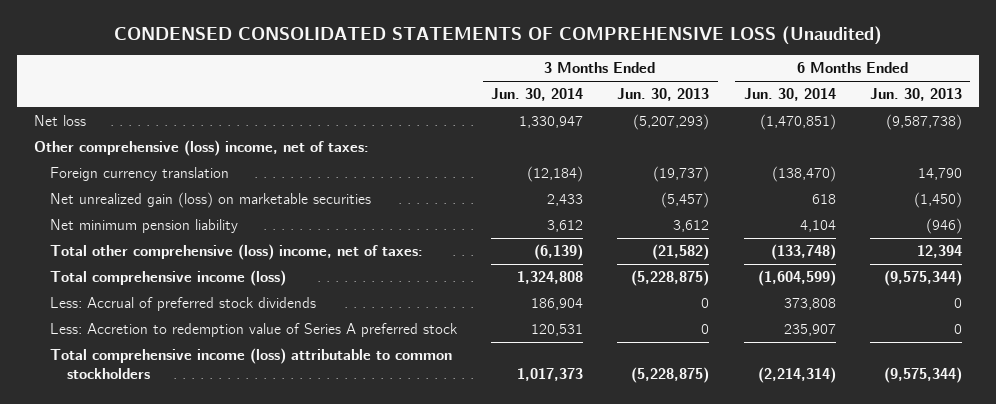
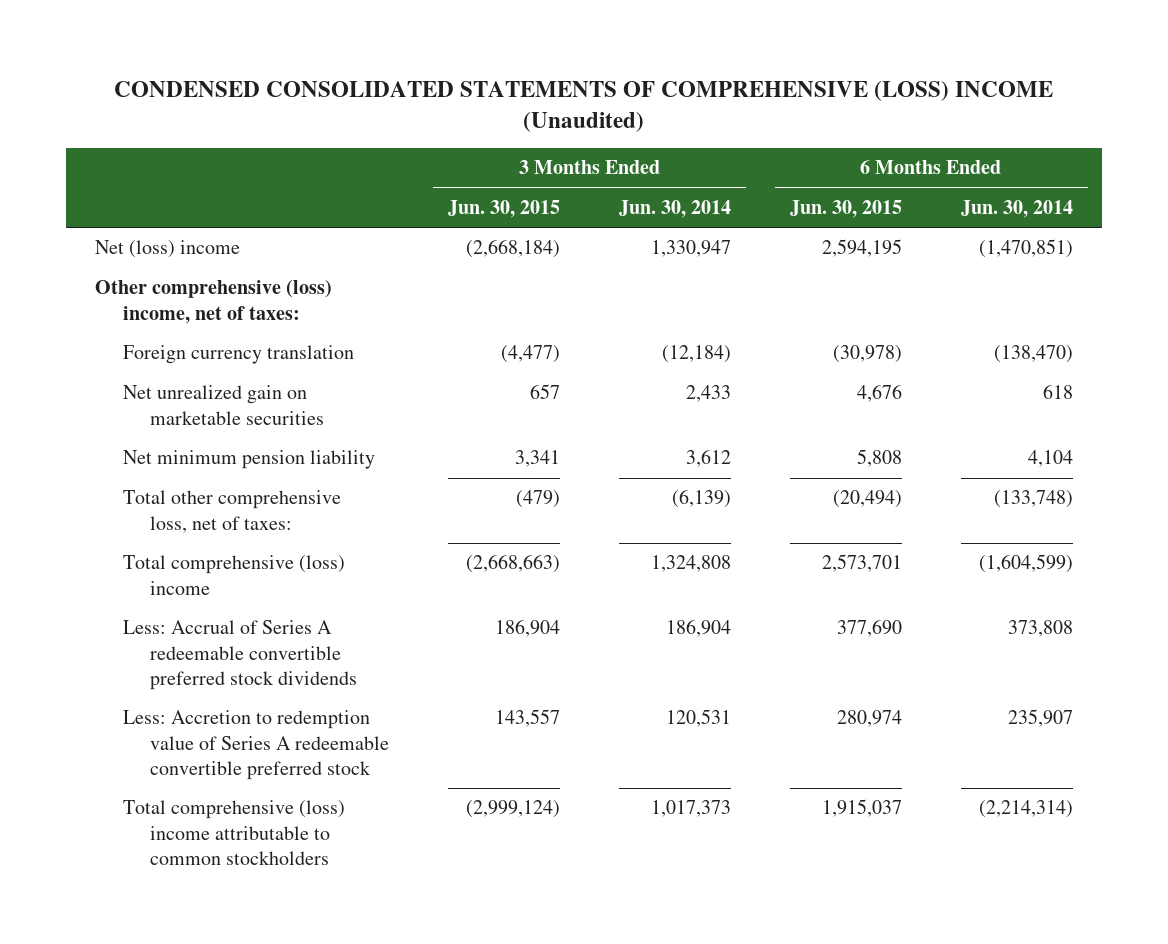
[113,26,882,46] CONDENSED CONSOLIDATED STATEMENTS OF COMPREHENSIVE LOSS (Unaudited) -> [114,80,1054,132] CONDENSED CONSOLIDATED STATEMENTS OF COMPREHENSIVE (LOSS) INCOME (Unaudited)
[617,88,710,102] Jun. 30, 2013 -> none
[869,88,962,102] Jun. 30, 2013 -> none
none -> [448,199,561,218] Jun. 30, 2015
none -> [790,199,903,218] Jun. 30, 2015
[33,115,86,127] Net loss -> [95,240,241,259] Net (loss) income
[50,192,372,209] Net unrealized gain (loss) on marketable securities -> [122,385,325,425] Net unrealized gain on marketable securities
[50,244,424,261] Total other comprehensive (loss) income, net of taxes: -> [122,490,341,533] Total other comprehensive loss, net of taxes:
[50,270,287,287] Total comprehensive income (loss) -> [122,555,345,595] Total comprehensive (loss) income
[50,297,317,312] Less: Accrual of preferred stock dividends -> [122,620,358,690] Less: Accrual of Series A redeemable convertible preferred stock dividends
[50,323,459,338] Less: Accretion to redemption value of Series A preferred stock -> [122,710,390,780] Less: Accretion to redemption value of Series A redeemable convertible preferred stock
[50,348,453,379] Total comprehensive income (loss) attributable to common stockholders -> [122,800,345,865] Total comprehensive (loss) income attributable to common stockholders

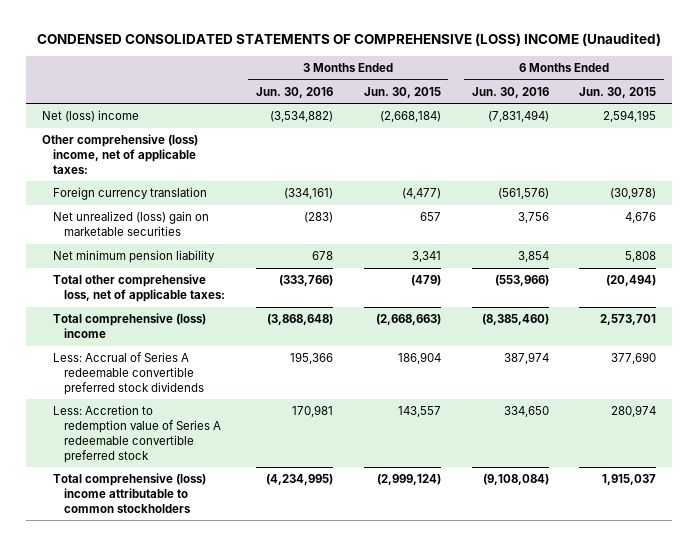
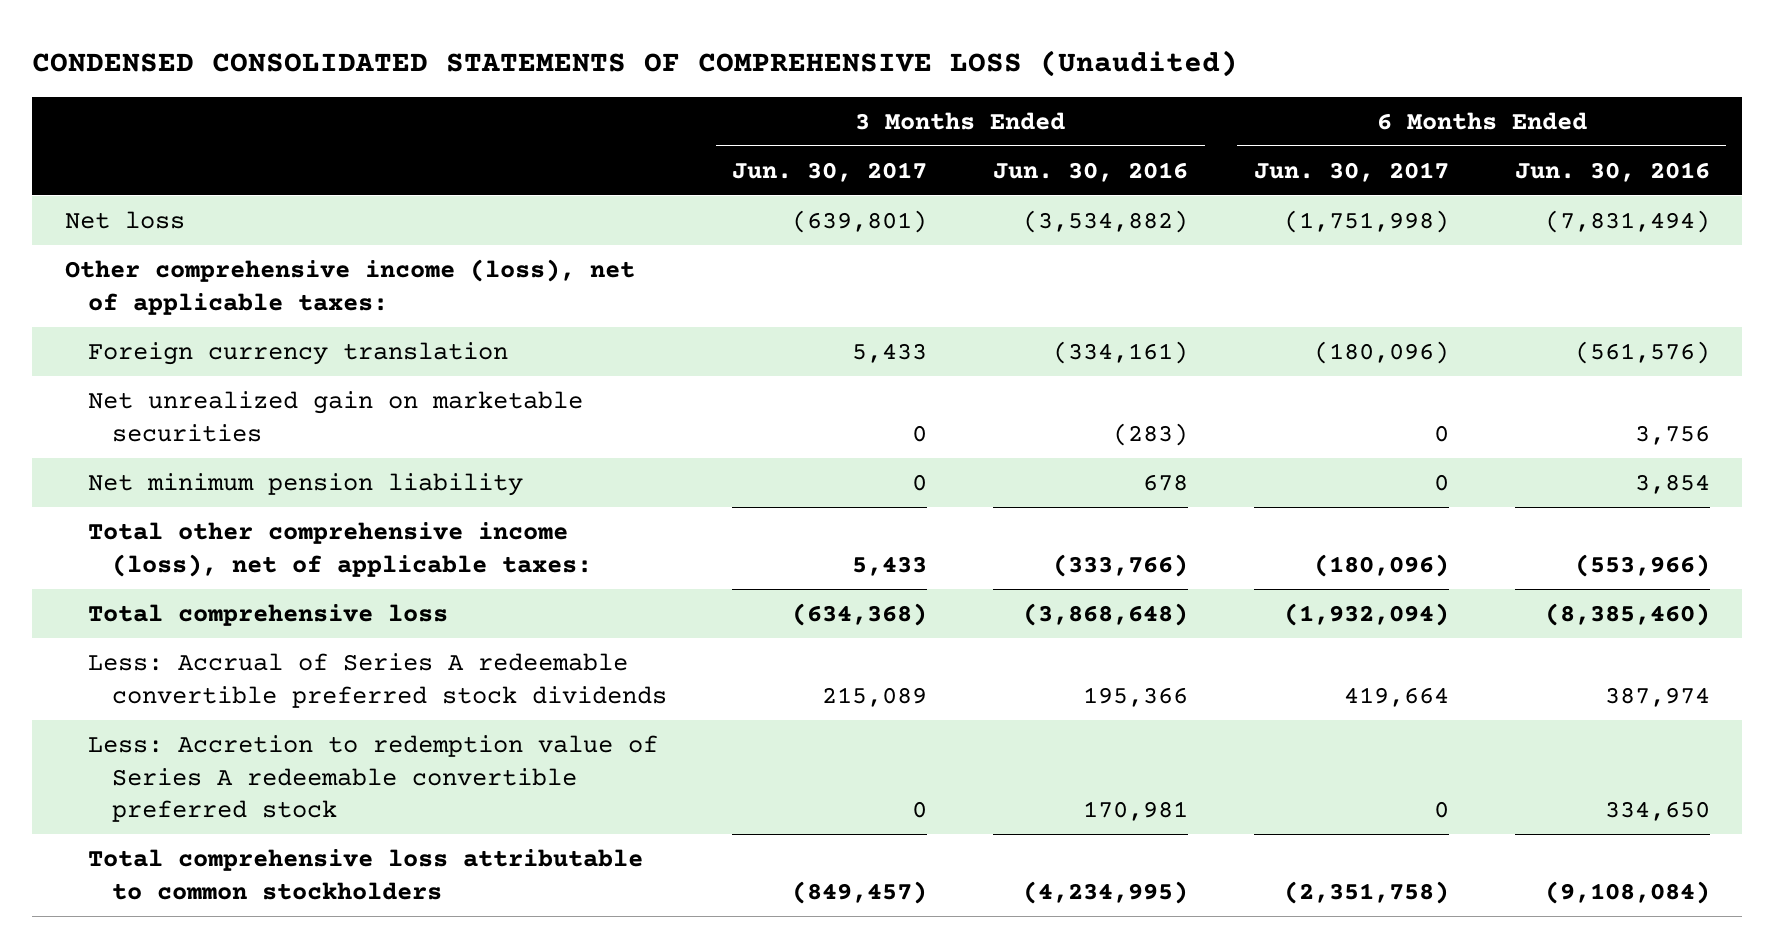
[37,33,662,47] CONDENSED CONSOLIDATED STATEMENTS OF COMPREHENSIVE (LOSS) INCOME (Unaudited) -> [31,50,1238,78] CONDENSED CONSOLIDATED STATEMENTS OF COMPREHENSIVE LOSS (Unaudited)
[363,86,441,98] Jun. 30, 2015 -> none
[579,86,657,98] Jun. 30, 2015 -> none
none -> [732,161,928,182] Jun. 30, 2017
none -> [1253,161,1449,182] Jun. 30, 2017
[41,110,139,123] Net (loss) income -> [64,210,185,229] Net loss
[41,134,198,174] Other comprehensive (loss) income, net of applicable taxes: -> [64,258,635,315] Other comprehensive income (loss), net of applicable taxes:
[52,211,209,236] Net unrealized (loss) gain on marketable securities -> [88,390,584,442] Net unrealized gain on marketable securities
[52,274,225,302] Total other comprehensive loss, net of applicable taxes: -> [88,521,592,577] Total other comprehensive income (loss), net of applicable taxes:
[52,313,206,338] Total comprehensive (loss) income -> [88,603,449,626] Total comprehensive loss
[52,473,206,513] Total comprehensive (loss) income attributable to common stockholders -> [88,848,644,900] Total comprehensive loss attributable to common stockholders

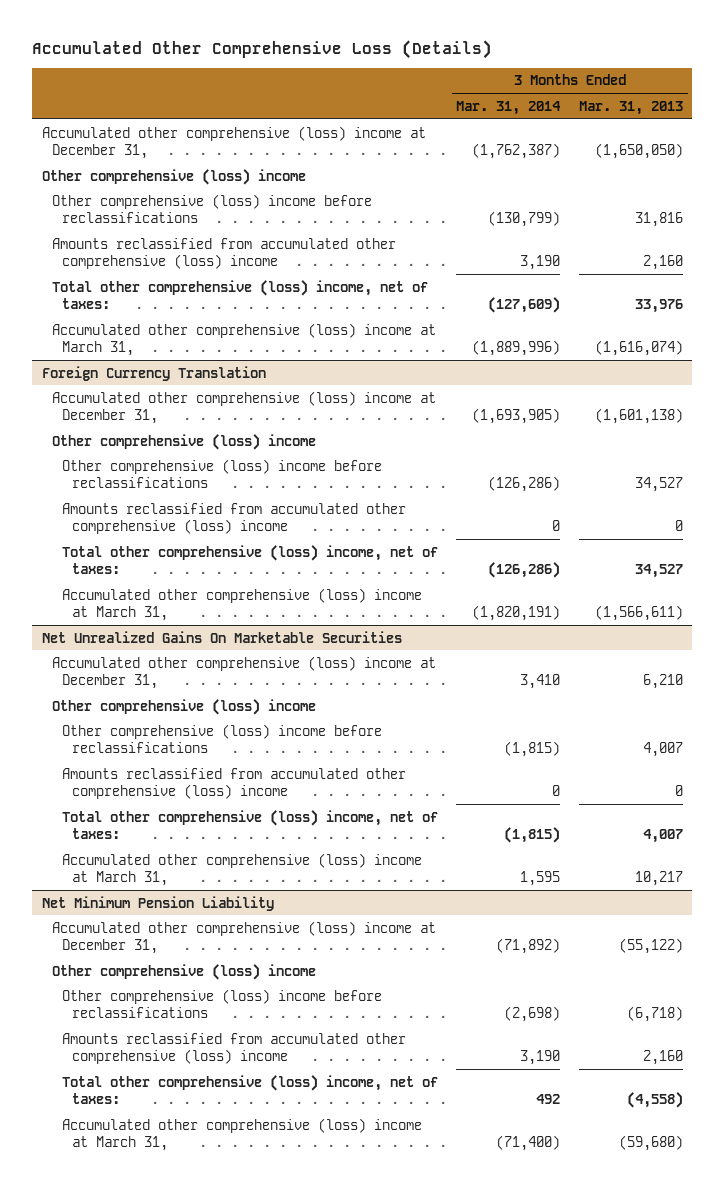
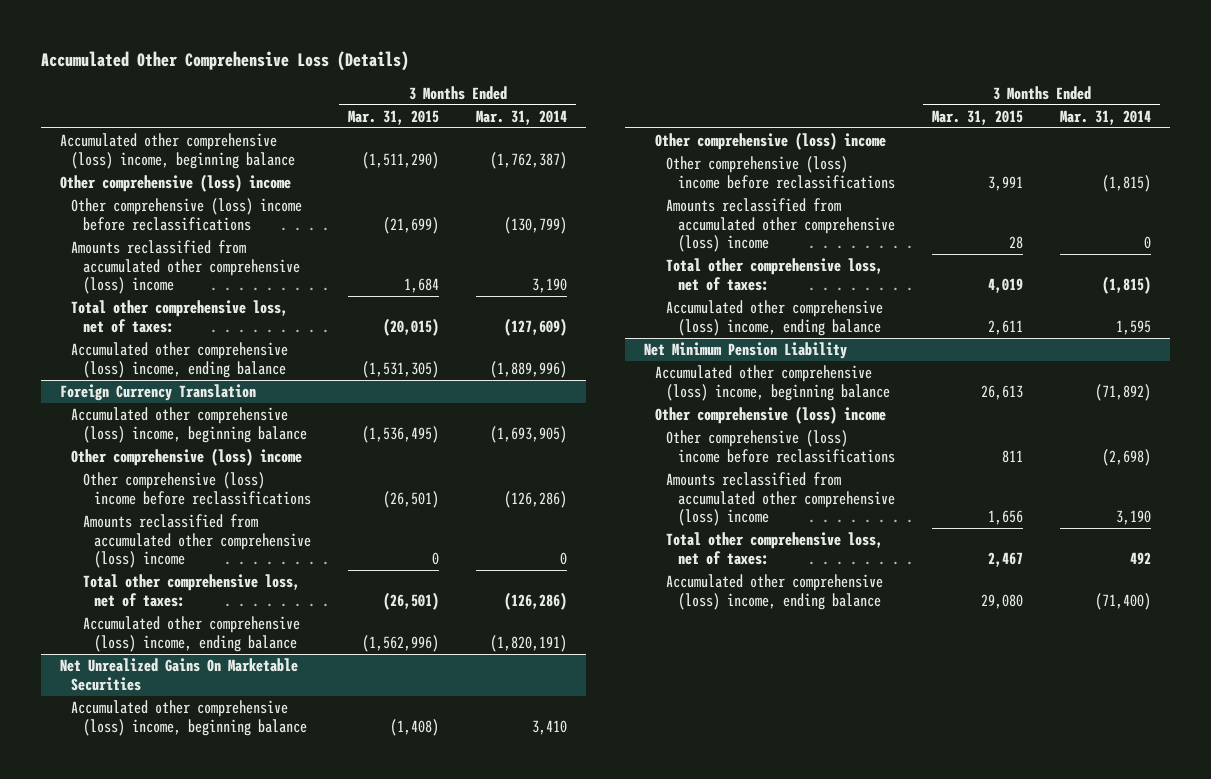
[578,100,683,115] Mar. 31, 2013 -> none
none -> [348,109,440,125] Mar. 31, 2015
[41,125,426,160] Accumulated other comprehensive (loss) income at December 31, -> [59,133,296,169] Accumulated other comprehensive (loss) income, beginning balance
[51,279,428,310] Total other comprehensive (loss) income, net of taxes: -> [71,300,289,333] Total other comprehensive loss, net of taxes:
[51,322,436,357] Accumulated other comprehensive (loss) income at March 31, -> [71,342,289,378] Accumulated other comprehensive (loss) income, ending balance
[51,390,436,425] Accumulated other comprehensive (loss) income at December 31, -> [71,407,307,443] Accumulated other comprehensive (loss) income, beginning balance
[61,544,438,575] Total other comprehensive (loss) income, net of taxes: -> [82,574,300,607] Total other comprehensive loss, net of taxes:
[61,587,422,622] Accumulated other comprehensive (loss) income at March 31, -> [82,616,300,652] Accumulated other comprehensive (loss) income, ending balance
[51,655,436,690] Accumulated other comprehensive (loss) income at December 31, -> [71,700,307,736] Accumulated other comprehensive (loss) income, beginning balance
[61,809,438,840] Total other comprehensive (loss) income, net of taxes: -> [666,258,884,291] Total other comprehensive loss, net of taxes:
[61,852,422,887] Accumulated other comprehensive (loss) income at March 31, -> [666,300,884,336] Accumulated other comprehensive (loss) income, ending balance
[51,920,436,955] Accumulated other comprehensive (loss) income at December 31, -> [655,365,891,401] Accumulated other comprehensive (loss) income, beginning balance
[61,1074,438,1105] Total other comprehensive (loss) income, net of taxes: -> [666,532,884,565] Total other comprehensive loss, net of taxes:
[61,1117,422,1152] Accumulated other comprehensive (loss) income at March 31, -> [666,574,884,610] Accumulated other comprehensive (loss) income, ending balance

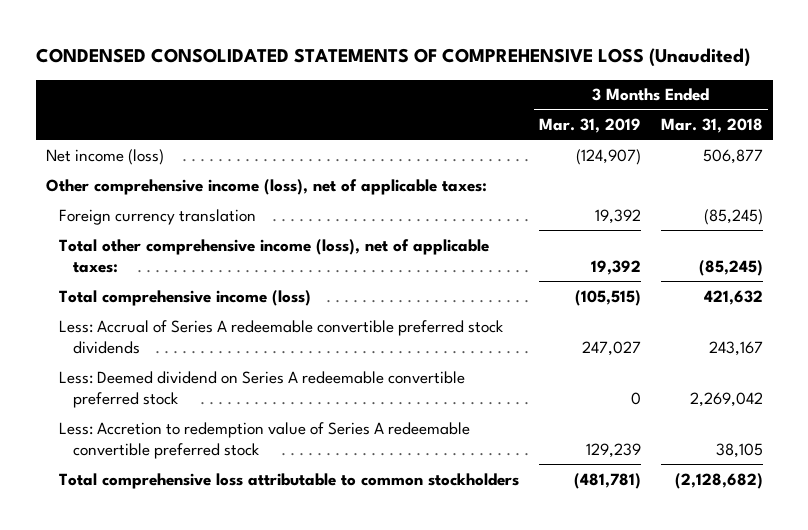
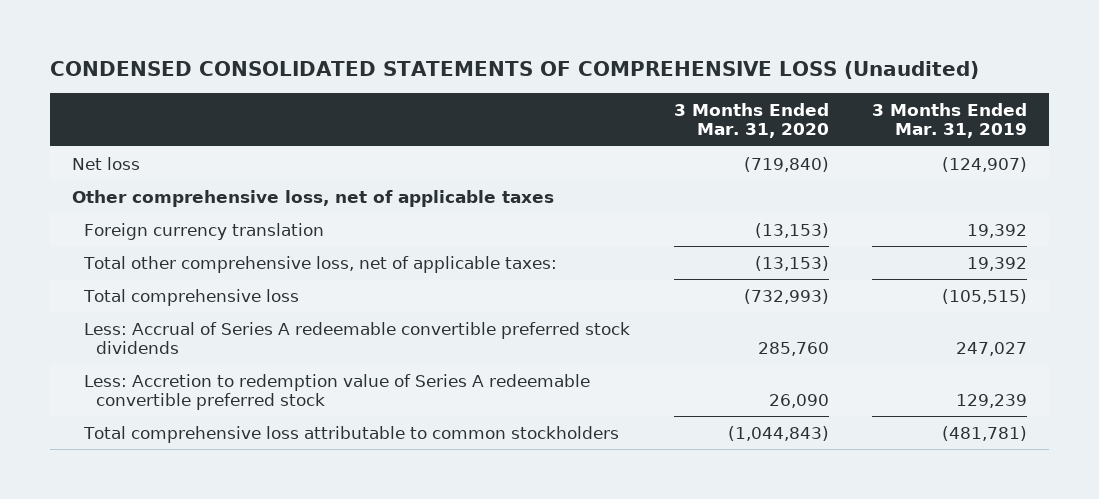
[660,117,763,133] Mar. 31, 2018 -> none
none -> [673,102,829,139] 3 Months Ended Mar. 31, 2020
[45,148,164,165] Net income (loss) -> [71,156,140,170] Net loss
[45,178,487,195] Other comprehensive income (loss), net of applicable taxes: -> [71,189,554,207] Other comprehensive loss, net of applicable taxes
[59,238,490,273] Total other comprehensive income (loss), net of applicable taxes: -> [83,255,558,273] Total other comprehensive loss, net of applicable taxes:
[59,289,312,306] Total comprehensive income (loss) -> [83,288,300,306] Total comprehensive loss
[59,370,466,408] Less: Deemed dividend on Series A redeemable convertible preferred stock -> none

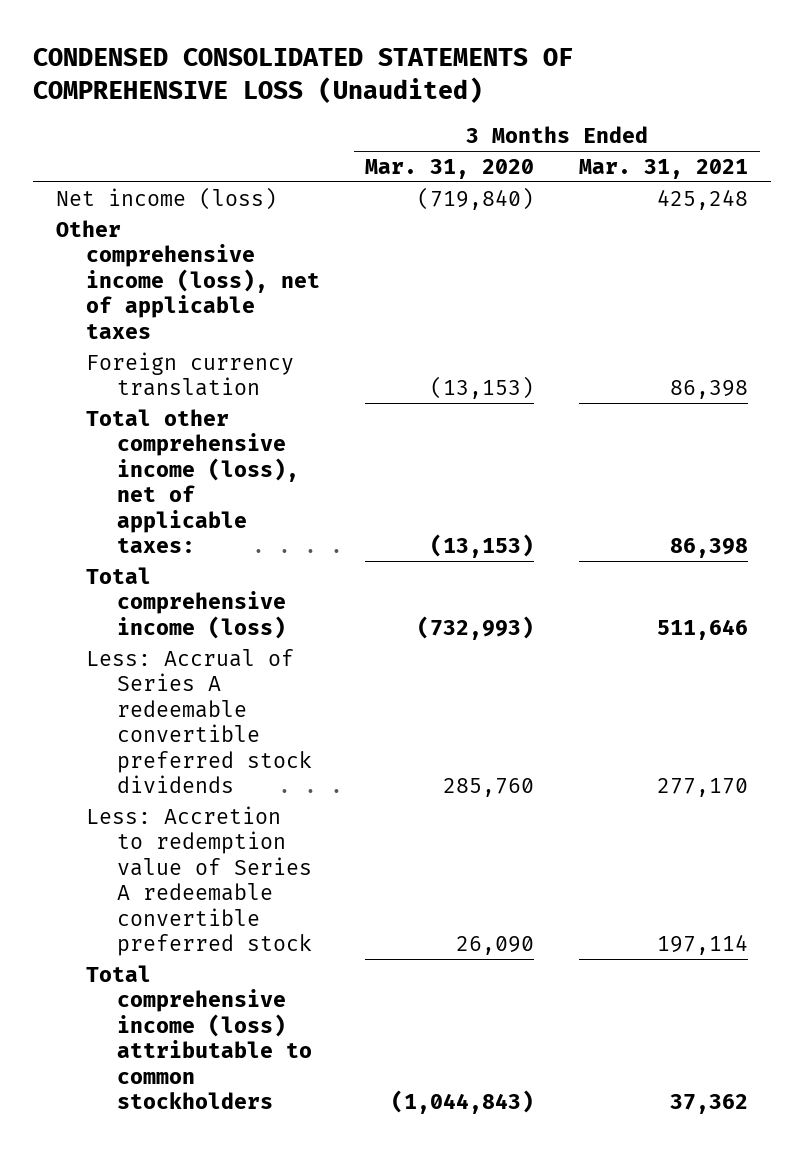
[872,102,1028,139] 3 Months Ended Mar. 31, 2019 -> none
none -> [579,159,749,180] Mar. 31, 2021
[71,156,140,170] Net loss -> [55,186,277,210] Net income (loss)
[71,189,554,207] Other comprehensive loss, net of applicable taxes -> [55,219,321,339] Other comprehensive income (loss), net of applicable taxes
[83,255,558,273] Total other comprehensive loss, net of applicable taxes: -> [86,408,299,554] Total other comprehensive income (loss), net of applicable taxes:
[83,288,300,306] Total comprehensive loss -> [86,566,286,639] Total comprehensive income (loss)
[83,425,620,443] Total comprehensive loss attributable to common stockholders -> [86,964,312,1110] Total comprehensive income (loss) attributable to common stockholders

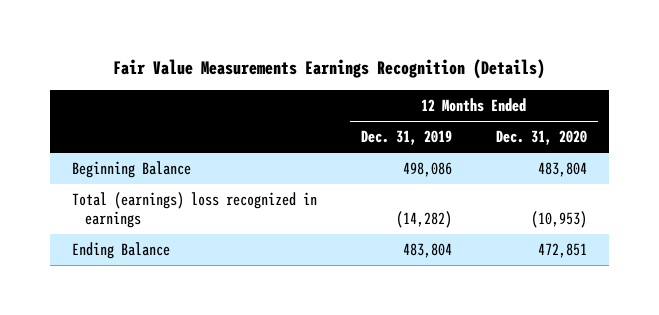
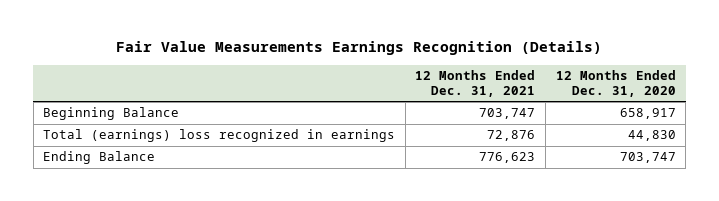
[360,130,452,146] Dec. 31, 2019 -> none
none -> [415,70,536,97] 12 Months Ended Dec. 31, 2021
[537,162,587,178] 483,804 -> [619,108,676,120] 658,917
[530,211,587,229] (10,953) -> [627,130,676,142] 44,830
[537,243,587,259] 472,851 -> [619,152,676,164] 703,747

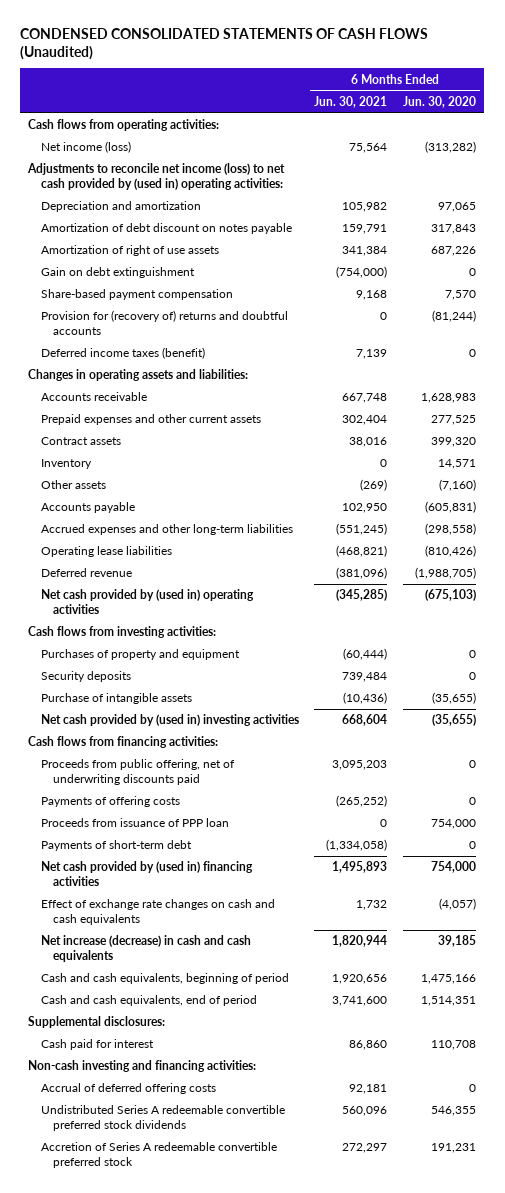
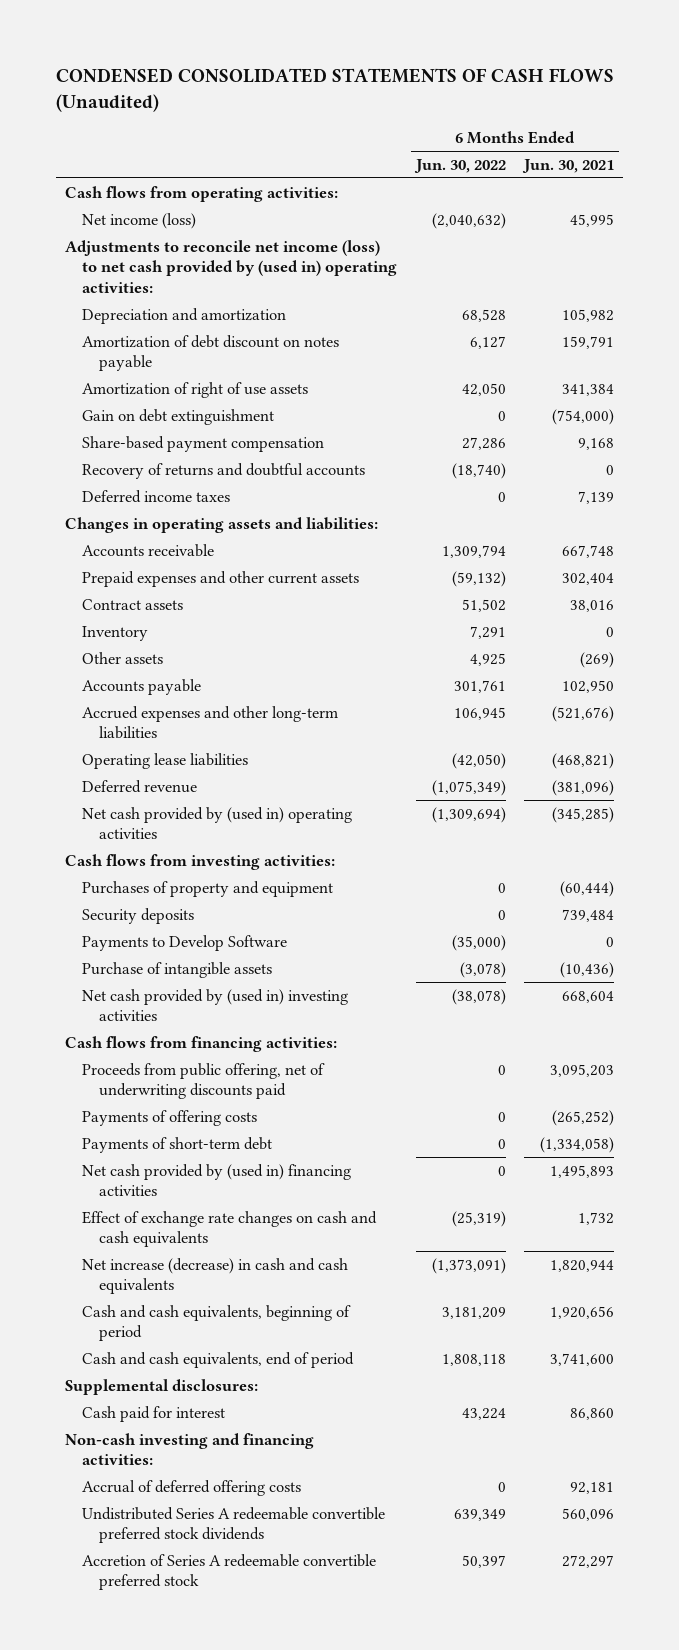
[403,95,477,108] Jun. 30, 2020 -> none
none -> [413,158,506,173] Jun. 30, 2022
[349,143,388,154] 75,564 -> [569,213,614,227] 45,995
[40,310,288,336] Provision for (recovery of) returns and doubtful accounts -> [82,462,366,479] Recovery of returns and doubtful accounts
[40,347,205,360] Deferred income taxes (benefit) -> [82,489,231,503] Deferred income taxes
[336,523,388,536] (551,245) -> [551,705,614,722] (521,676)
none -> [82,934,288,951] Payments to Develop Software
[40,818,229,828] Proceeds from issuance of PPP loan -> none

